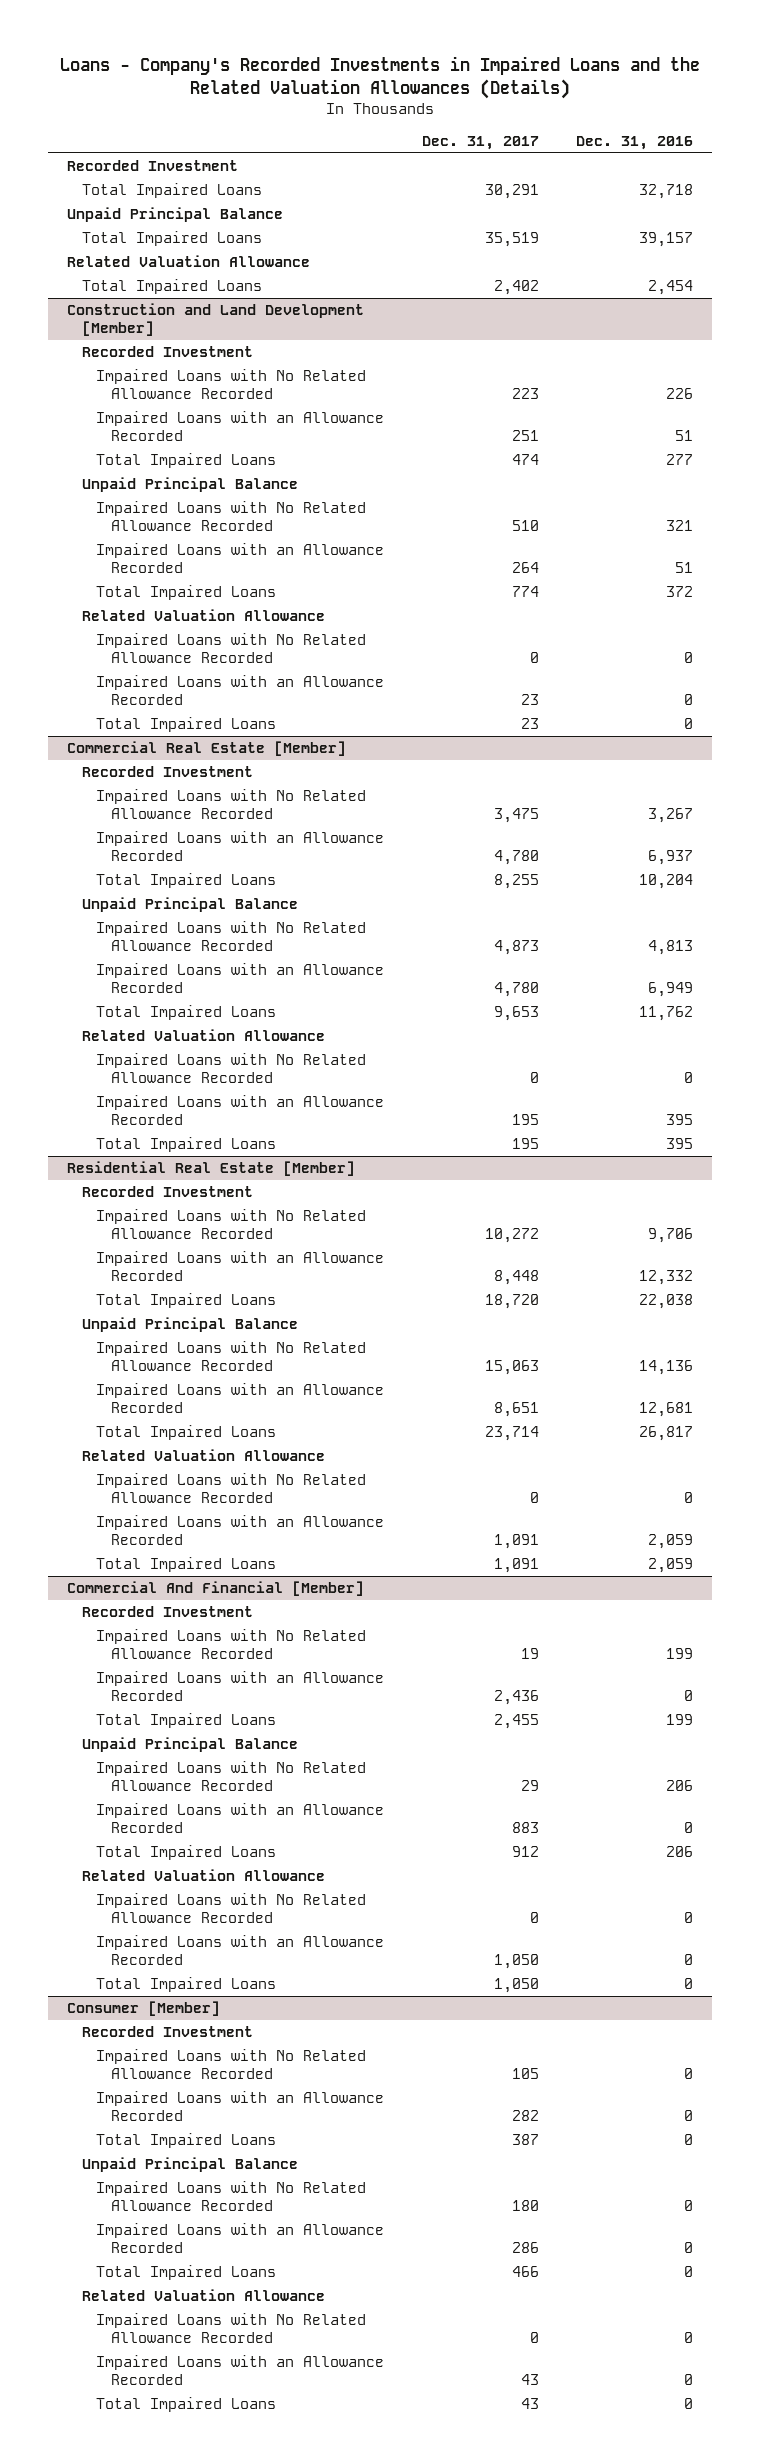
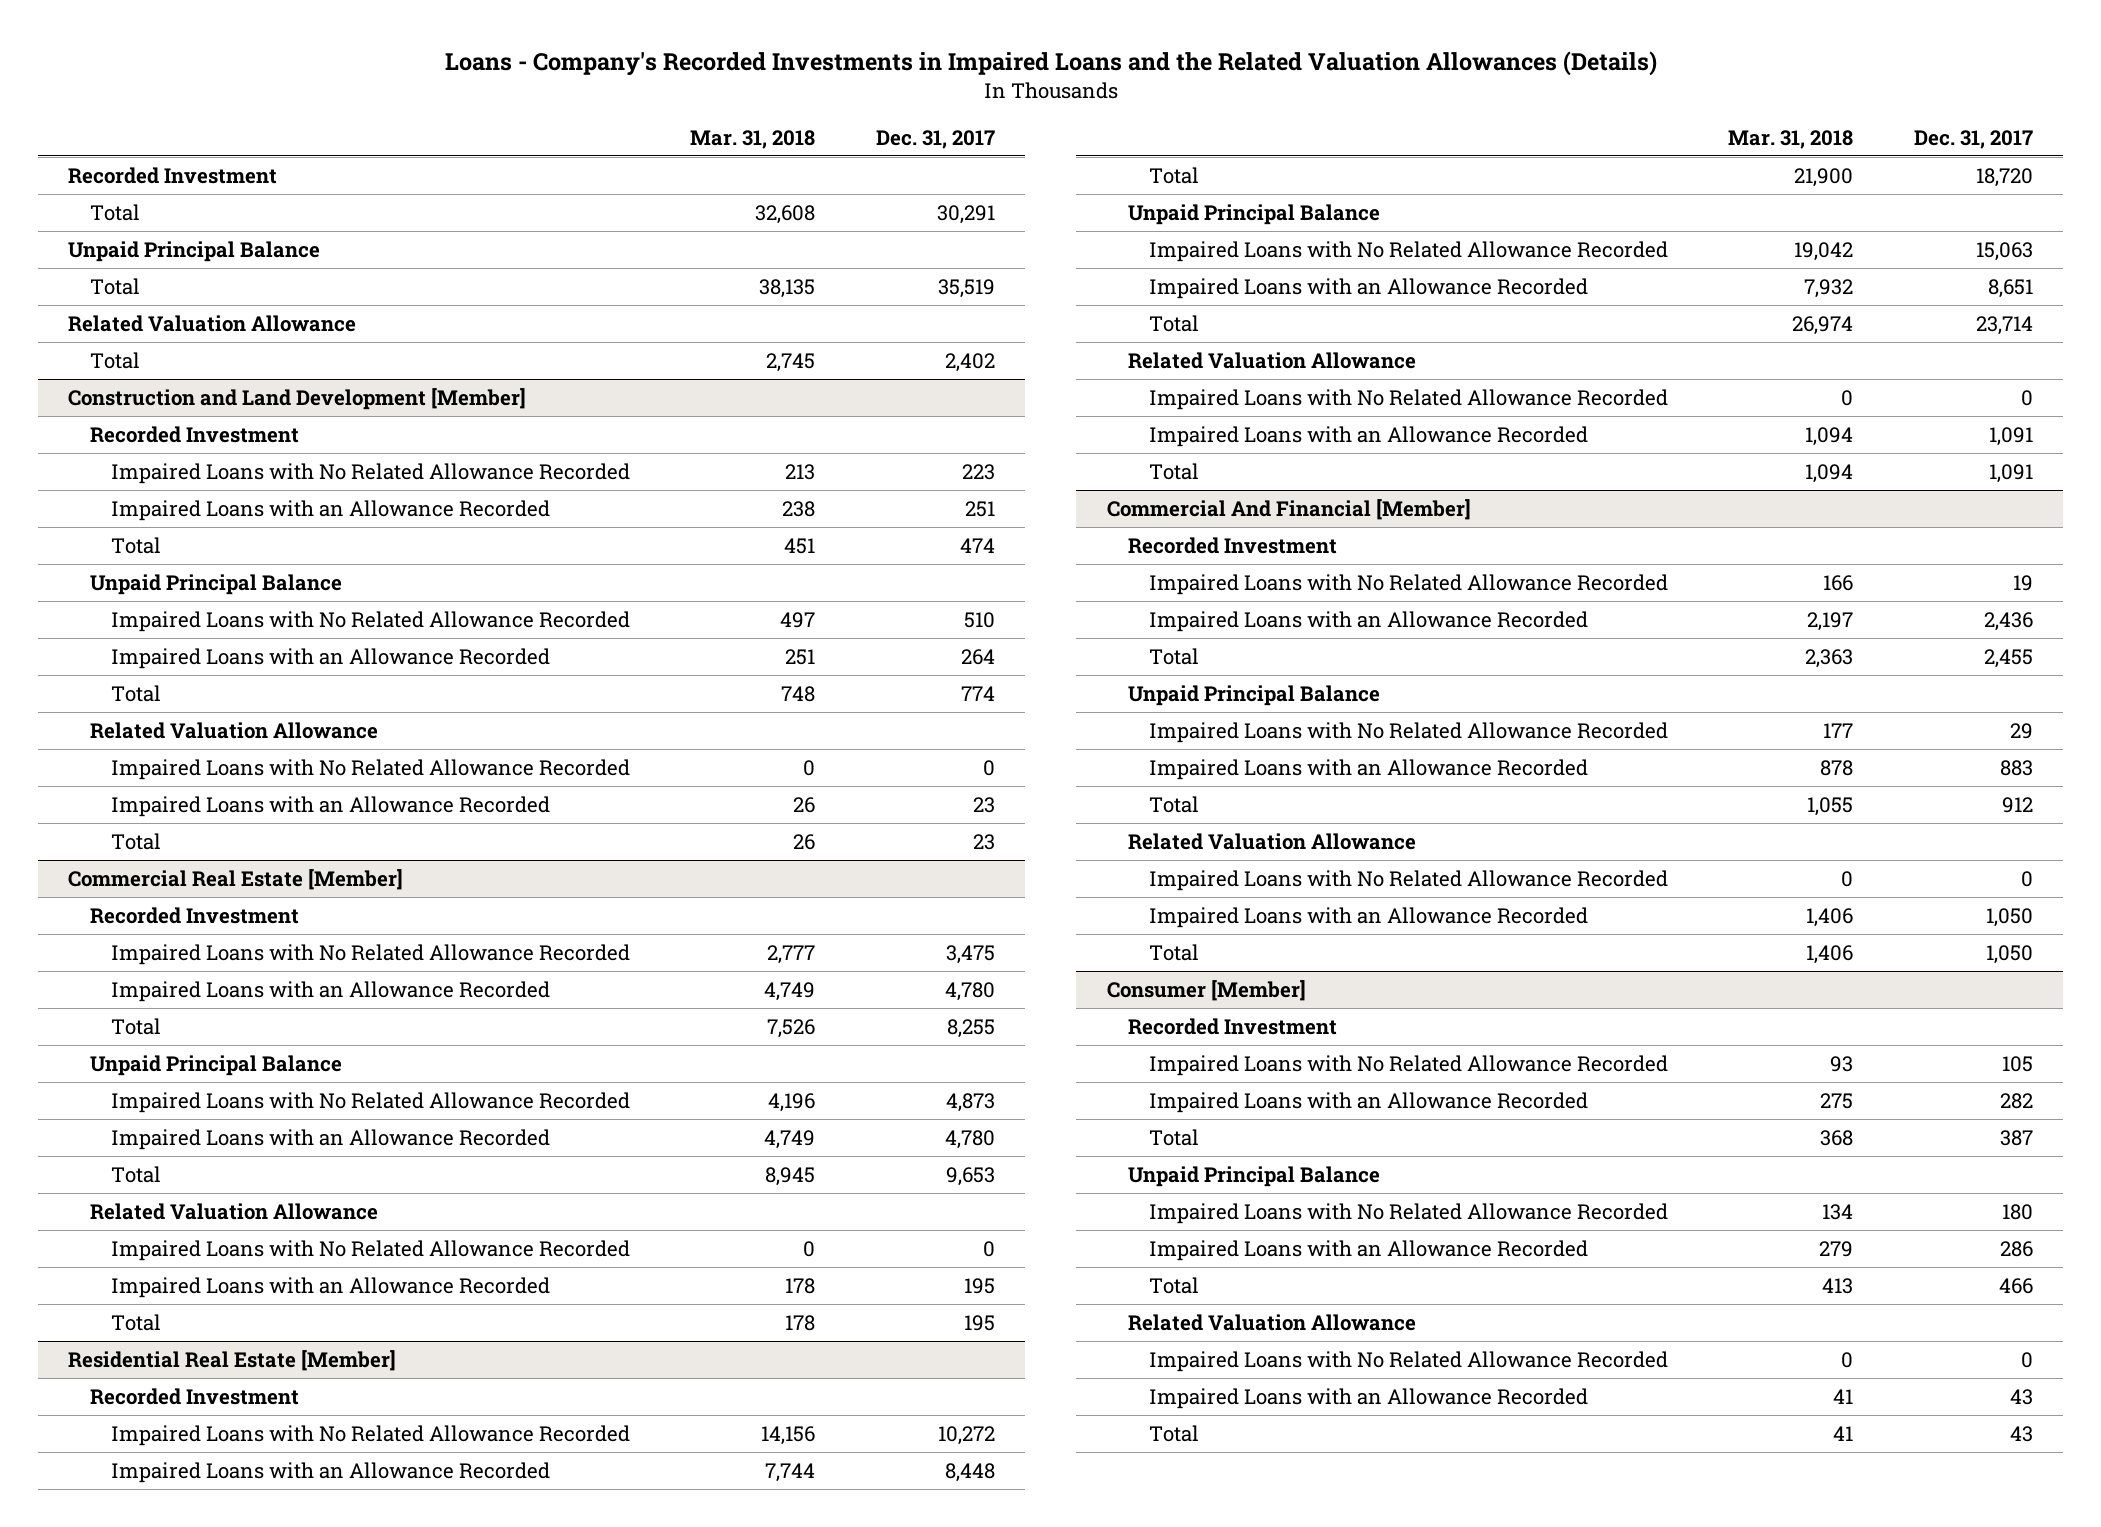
[576,135,694,150] Dec. 31, 2016 -> none
none -> [690,129,816,149] Mar. 31, 2018
[81,183,262,199] Total Impaired Loans -> [89,203,140,221] Total
[81,231,262,247] Total Impaired Loans -> [89,277,140,295] Total
[81,279,262,295] Total Impaired Loans -> [89,351,140,369] Total
[96,453,277,469] Total Impaired Loans -> [110,536,161,554] Total
[96,585,277,601] Total Impaired Loans -> [110,684,161,702] Total
[96,717,277,733] Total Impaired Loans -> [110,832,161,850] Total
[96,873,277,889] Total Impaired Loans -> [110,1017,161,1035] Total
[96,1005,277,1021] Total Impaired Loans -> [110,1165,161,1183] Total
[96,1137,277,1153] Total Impaired Loans -> [110,1313,161,1331] Total
[96,1293,277,1309] Total Impaired Loans -> [1148,166,1199,184] Total
[96,1425,277,1441] Total Impaired Loans -> [1148,314,1199,332] Total
[96,1557,277,1573] Total Impaired Loans -> [1148,462,1199,480] Total
[96,1713,277,1729] Total Impaired Loans -> [1148,647,1199,665] Total
[96,1845,277,1861] Total Impaired Loans -> [1148,795,1199,813] Total
[96,1977,277,1993] Total Impaired Loans -> [1148,943,1199,961] Total
[96,2133,277,2149] Total Impaired Loans -> [1148,1128,1199,1146] Total
[96,2265,277,2281] Total Impaired Loans -> [1148,1276,1199,1294] Total
[96,2397,277,2413] Total Impaired Loans -> [1148,1424,1199,1442] Total

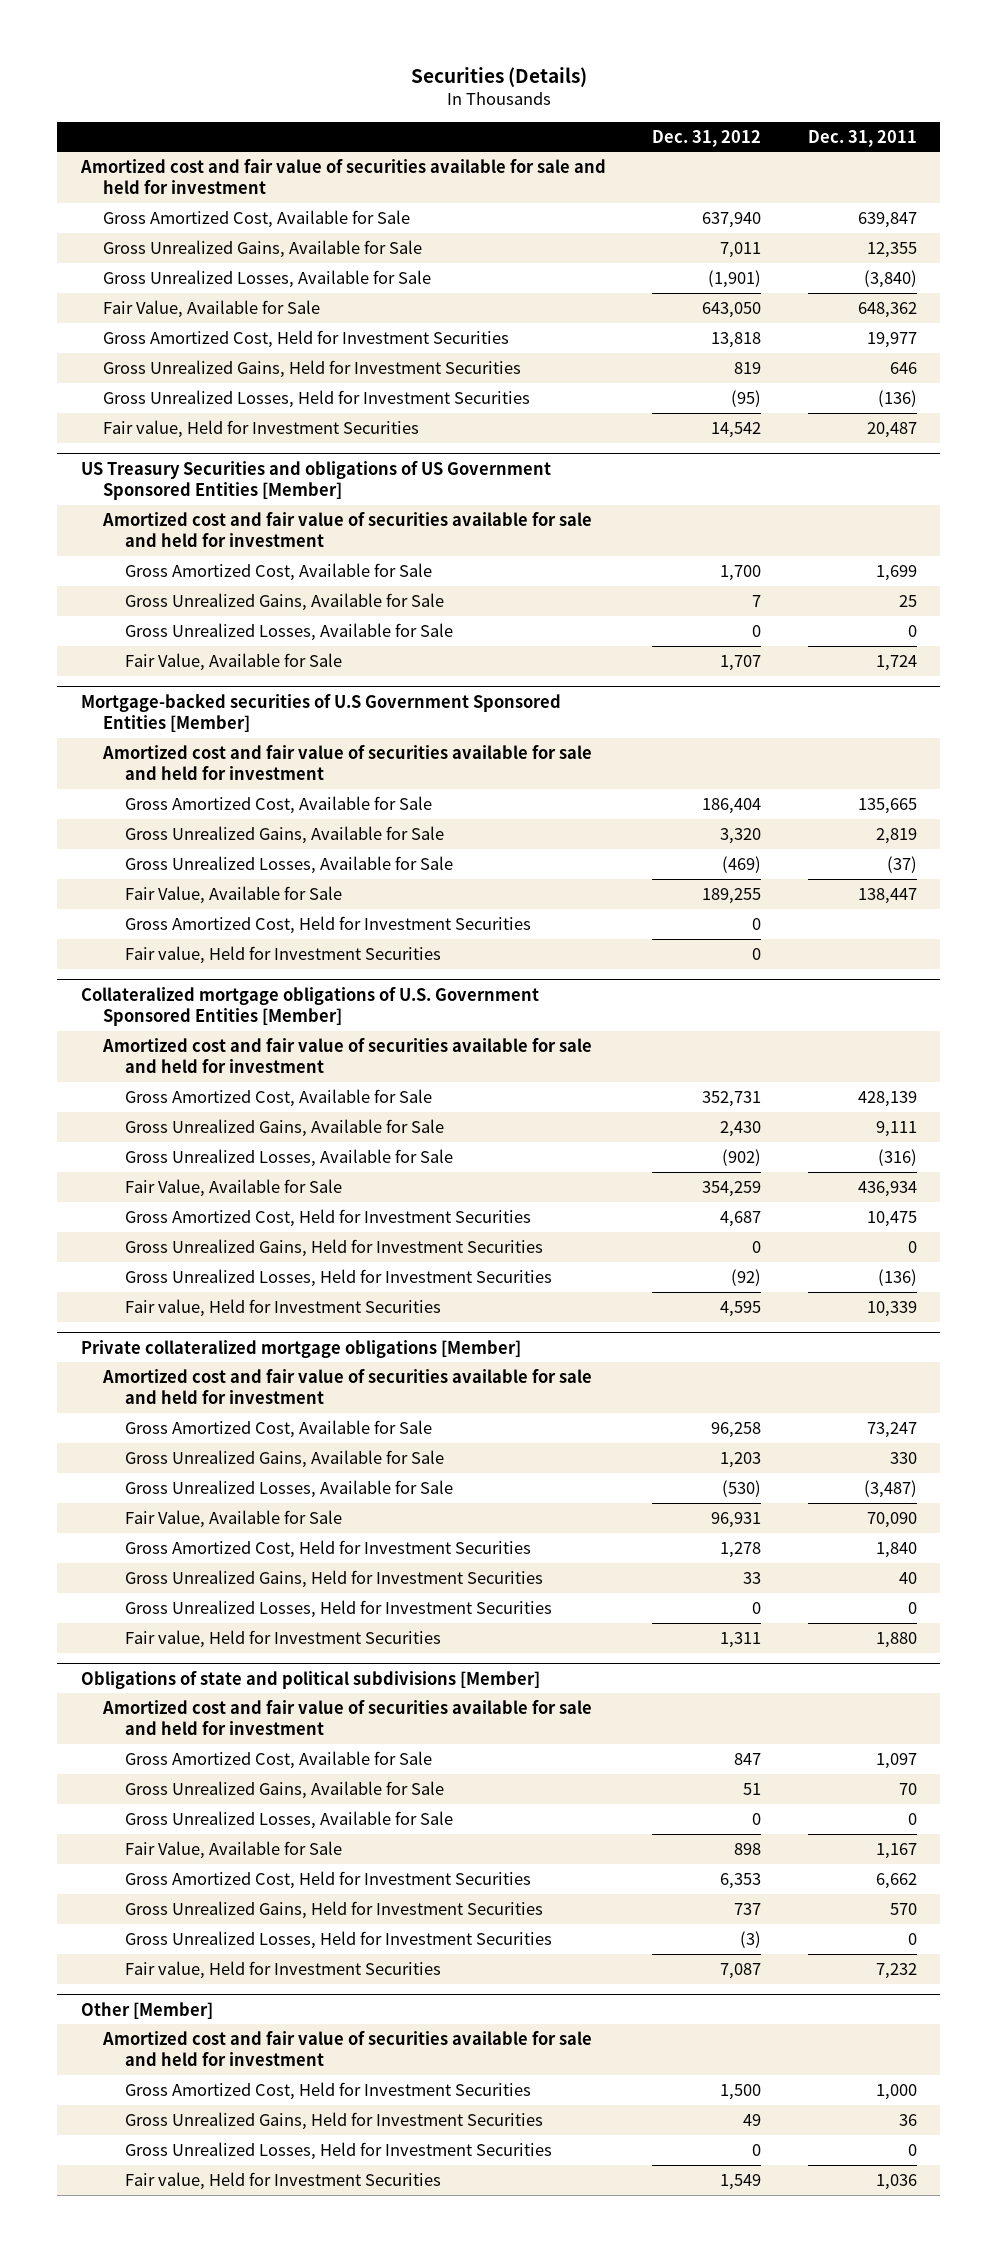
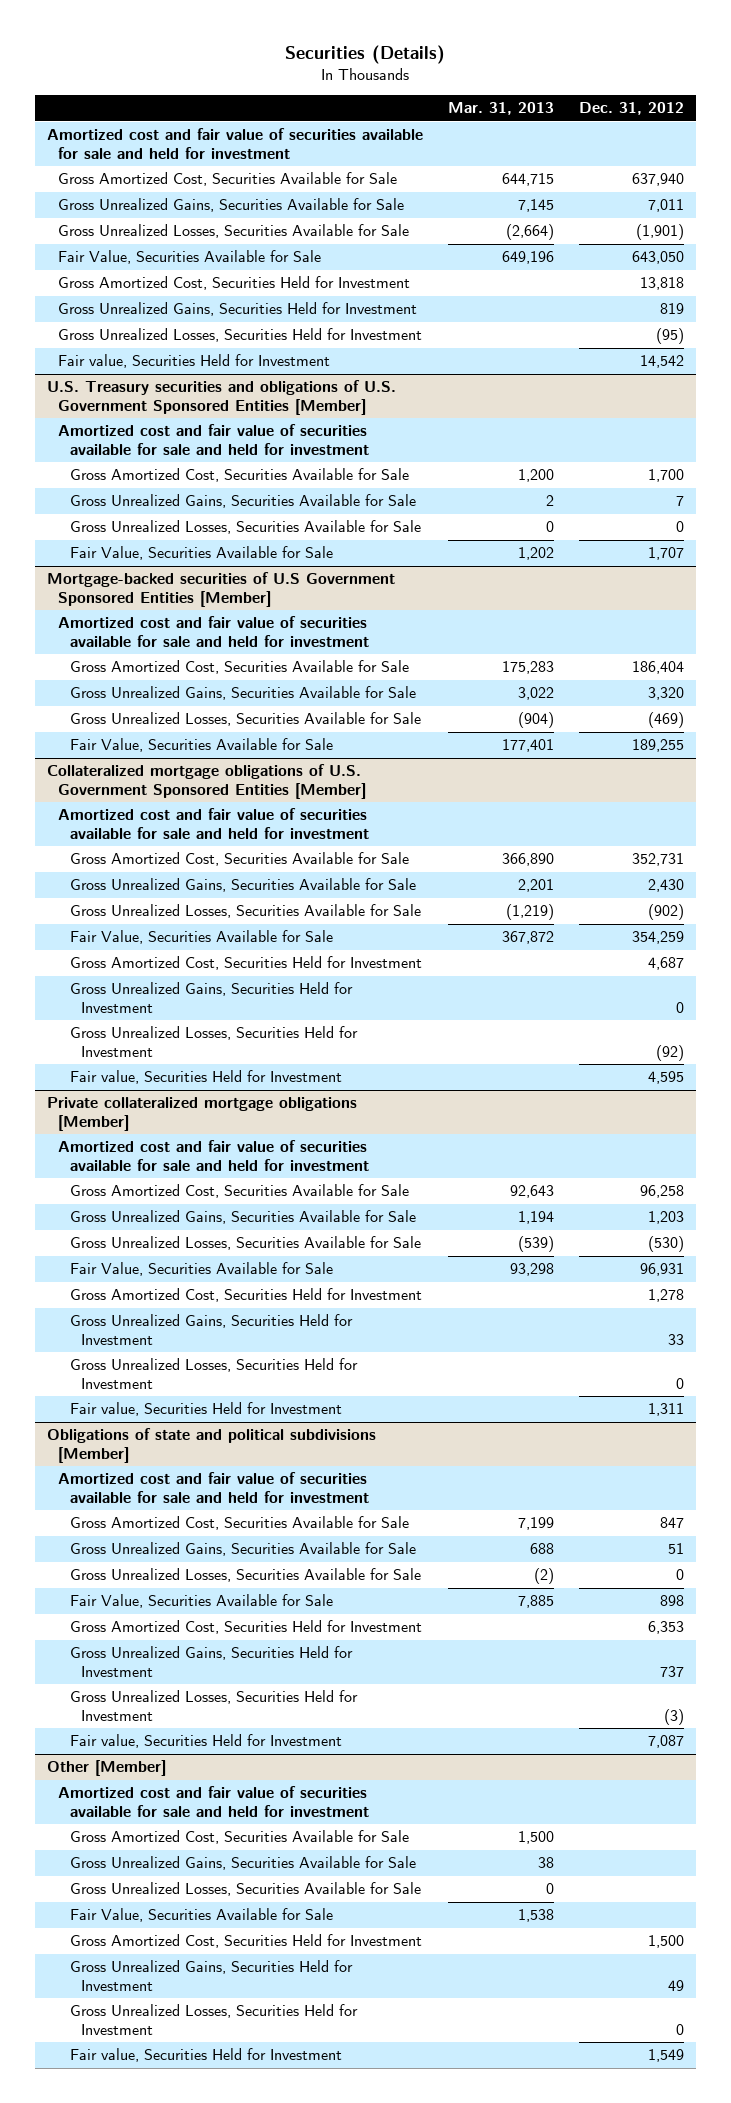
[807,129,917,147] Dec. 31, 2011 -> none
none -> [447,102,554,116] Mar. 31, 2013
[102,209,410,228] Gross Amortized Cost, Available for Sale -> [58,172,398,187] Gross Amortized Cost, Securities Available for Sale
[102,239,422,258] Gross Unrealized Gains, Available for Sale -> [58,198,405,213] Gross Unrealized Gains, Securities Available for Sale
[102,269,431,288] Gross Unrealized Losses, Available for Sale -> [58,224,410,239] Gross Unrealized Losses, Securities Available for Sale
[102,299,320,318] Fair Value, Available for Sale -> [58,250,322,265] Fair Value, Securities Available for Sale
[102,329,509,348] Gross Amortized Cost, Held for Investment Securities -> [58,276,411,291] Gross Amortized Cost, Securities Held for Investment
[102,359,521,378] Gross Unrealized Gains, Held for Investment Securities -> [58,302,418,317] Gross Unrealized Gains, Securities Held for Investment
[102,389,530,408] Gross Unrealized Losses, Held for Investment Securities -> [58,328,423,343] Gross Unrealized Losses, Securities Held for Investment
[102,419,419,438] Fair value, Held for Investment Securities -> [58,354,331,369] Fair value, Securities Held for Investment
[80,460,551,501] US Treasury Securities and obligations of US Government Sponsored Entities [Member] -> [47,380,397,415] U.S. Treasury securities and obligations of U.S. Government Sponsored Entities [Member]
[124,562,432,581] Gross Amortized Cost, Available for Sale -> [69,468,409,483] Gross Amortized Cost, Securities Available for Sale
[124,592,444,611] Gross Unrealized Gains, Available for Sale -> [69,494,416,509] Gross Unrealized Gains, Securities Available for Sale
[124,622,453,641] Gross Unrealized Losses, Available for Sale -> [69,520,421,535] Gross Unrealized Losses, Securities Available for Sale
[124,652,342,671] Fair Value, Available for Sale -> [69,546,333,561] Fair Value, Securities Available for Sale
[124,915,531,934] Gross Amortized Cost, Held for Investment Securities -> none
[124,945,441,964] Fair value, Held for Investment Securities -> none
[124,795,432,814] Gross Amortized Cost, Available for Sale -> [69,660,409,675] Gross Amortized Cost, Securities Available for Sale
[124,825,444,844] Gross Unrealized Gains, Available for Sale -> [69,686,416,701] Gross Unrealized Gains, Securities Available for Sale
[124,855,453,874] Gross Unrealized Losses, Available for Sale -> [69,712,421,727] Gross Unrealized Losses, Securities Available for Sale
[124,885,342,904] Fair Value, Available for Sale -> [69,738,333,753] Fair Value, Securities Available for Sale
[124,1088,432,1107] Gross Amortized Cost, Available for Sale -> [69,852,409,867] Gross Amortized Cost, Securities Available for Sale
[124,1118,444,1137] Gross Unrealized Gains, Available for Sale -> [69,878,416,893] Gross Unrealized Gains, Securities Available for Sale
[124,1148,453,1167] Gross Unrealized Losses, Available for Sale -> [69,904,421,919] Gross Unrealized Losses, Securities Available for Sale
[124,1178,342,1197] Fair Value, Available for Sale -> [69,930,333,945] Fair Value, Securities Available for Sale
[124,1208,531,1227] Gross Amortized Cost, Held for Investment Securities -> [69,956,422,971] Gross Amortized Cost, Securities Held for Investment
[124,1238,543,1257] Gross Unrealized Gains, Held for Investment Securities -> [69,982,353,1013] Gross Unrealized Gains, Securities Held for Investment
[124,1268,552,1287] Gross Unrealized Losses, Held for Investment Securities -> [69,1026,358,1057] Gross Unrealized Losses, Securities Held for Investment
[124,1298,441,1317] Fair value, Held for Investment Securities -> [69,1070,342,1085] Fair value, Securities Held for Investment
[124,1419,432,1438] Gross Amortized Cost, Available for Sale -> [69,1184,409,1199] Gross Amortized Cost, Securities Available for Sale
[124,1449,444,1468] Gross Unrealized Gains, Available for Sale -> [69,1210,416,1225] Gross Unrealized Gains, Securities Available for Sale
[124,1479,453,1498] Gross Unrealized Losses, Available for Sale -> [69,1236,421,1251] Gross Unrealized Losses, Securities Available for Sale
[124,1509,342,1528] Fair Value, Available for Sale -> [69,1262,333,1277] Fair Value, Securities Available for Sale
[124,1539,531,1558] Gross Amortized Cost, Held for Investment Securities -> [69,1288,422,1303] Gross Amortized Cost, Securities Held for Investment
[124,1569,543,1588] Gross Unrealized Gains, Held for Investment Securities -> [69,1314,353,1345] Gross Unrealized Gains, Securities Held for Investment
[124,1599,552,1618] Gross Unrealized Losses, Held for Investment Securities -> [69,1358,358,1389] Gross Unrealized Losses, Securities Held for Investment
[124,1629,441,1648] Fair value, Held for Investment Securities -> [69,1402,342,1417] Fair value, Securities Held for Investment
[124,1750,432,1769] Gross Amortized Cost, Available for Sale -> [69,1516,409,1531] Gross Amortized Cost, Securities Available for Sale
[124,1780,444,1799] Gross Unrealized Gains, Available for Sale -> [69,1542,416,1557] Gross Unrealized Gains, Securities Available for Sale
[124,1810,453,1829] Gross Unrealized Losses, Available for Sale -> [69,1568,421,1583] Gross Unrealized Losses, Securities Available for Sale
[124,1840,342,1859] Fair Value, Available for Sale -> [69,1594,333,1609] Fair Value, Securities Available for Sale
[124,1870,531,1889] Gross Amortized Cost, Held for Investment Securities -> [69,1620,422,1635] Gross Amortized Cost, Securities Held for Investment
[124,1900,543,1919] Gross Unrealized Gains, Held for Investment Securities -> [69,1646,353,1677] Gross Unrealized Gains, Securities Held for Investment
[124,1930,552,1949] Gross Unrealized Losses, Held for Investment Securities -> [69,1690,358,1721] Gross Unrealized Losses, Securities Held for Investment
[124,1960,441,1979] Fair value, Held for Investment Securities -> [69,1734,342,1749] Fair value, Securities Held for Investment
none -> [69,1830,409,1845] Gross Amortized Cost, Securities Available for Sale
none -> [69,1856,416,1871] Gross Unrealized Gains, Securities Available for Sale
none -> [69,1882,421,1897] Gross Unrealized Losses, Securities Available for Sale
none -> [69,1908,333,1923] Fair Value, Securities Available for Sale
[124,2081,531,2100] Gross Amortized Cost, Held for Investment Securities -> [69,1934,422,1949] Gross Amortized Cost, Securities Held for Investment
[124,2111,543,2130] Gross Unrealized Gains, Held for Investment Securities -> [69,1960,353,1991] Gross Unrealized Gains, Securities Held for Investment
[124,2141,552,2160] Gross Unrealized Losses, Held for Investment Securities -> [69,2004,358,2035] Gross Unrealized Losses, Securities Held for Investment
[124,2171,441,2190] Fair value, Held for Investment Securities -> [69,2048,342,2063] Fair value, Securities Held for Investment

